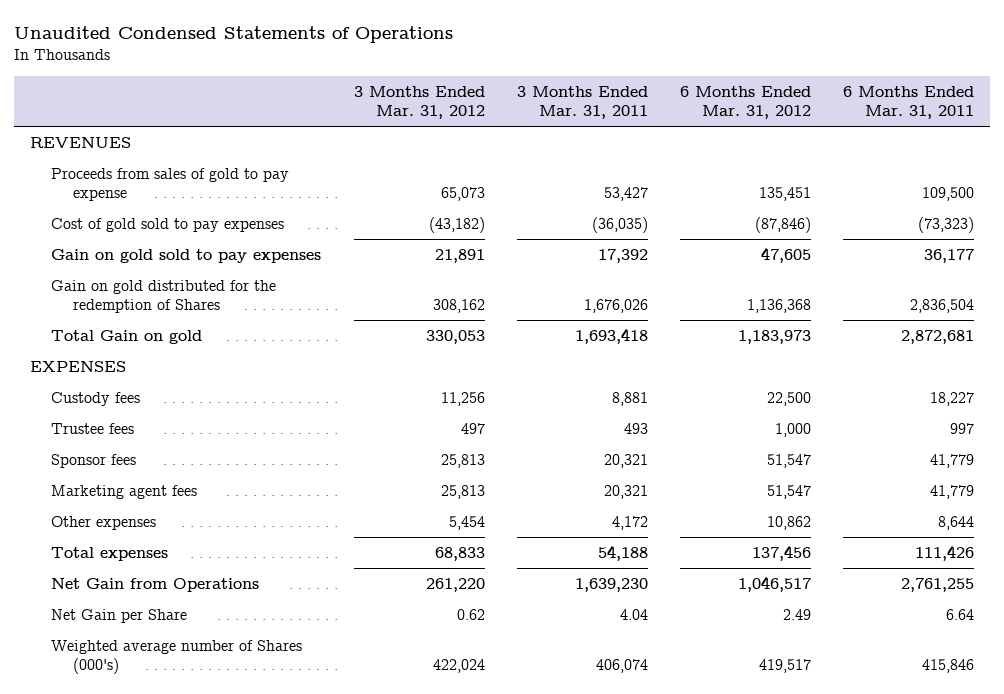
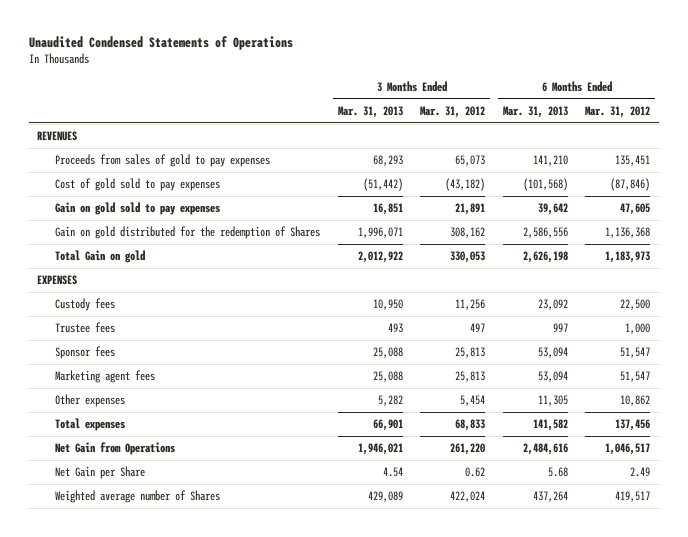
[516,85,648,120] 3 Months Ended Mar. 31, 2011 -> none
[842,85,974,120] 6 Months Ended Mar. 31, 2011 -> none
none -> [337,105,403,118] Mar. 31, 2013
none -> [502,105,568,118] Mar. 31, 2013
[51,167,290,202] Proceeds from sales of gold to pay expense -> [55,154,271,168] Proceeds from sales of gold to pay expenses
[51,639,303,675] Weighted average number of Shares (000's) -> [55,490,221,504] Weighted average number of Shares

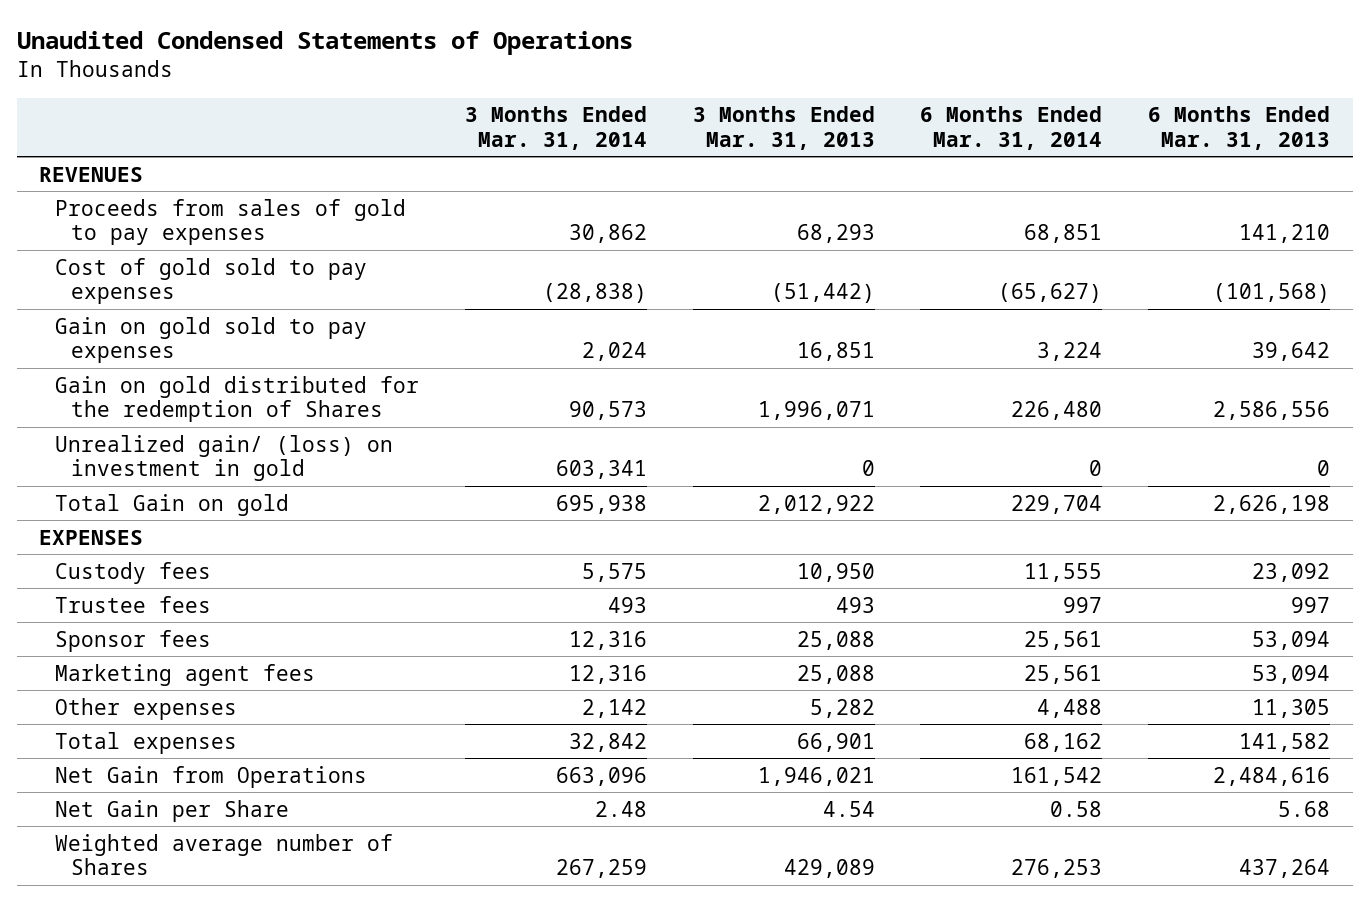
[420,105,486,118] Mar. 31, 2012 -> none
[585,105,651,118] Mar. 31, 2012 -> none
none -> [465,106,648,150] 3 Months Ended Mar. 31, 2014
none -> [920,106,1103,150] 6 Months Ended Mar. 31, 2014
none -> [55,434,394,482] Unrealized gain/ (loss) on investment in gold

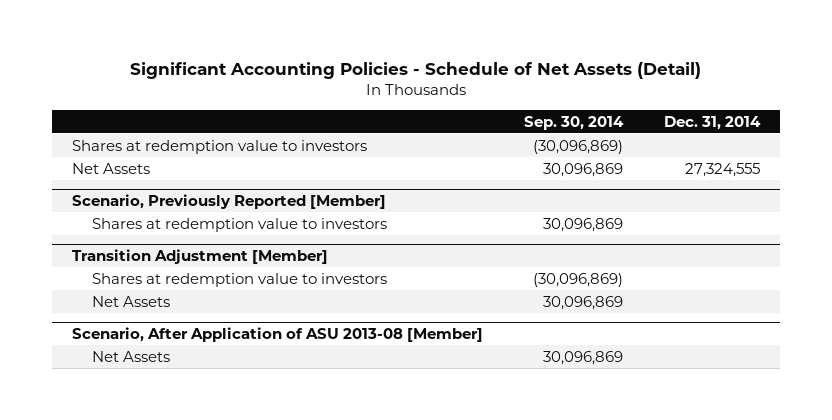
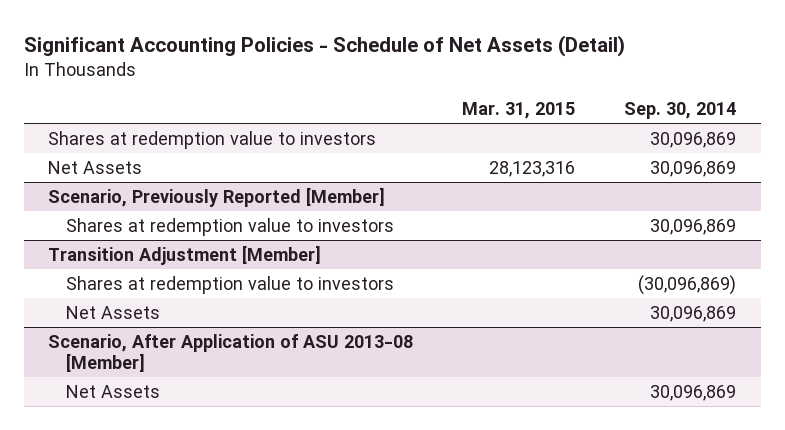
[663,115,761,130] Dec. 31, 2014 -> none
none -> [462,101,576,119] Mar. 31, 2015
[532,139,623,154] (30,096,869) -> [650,131,737,148] 30,096,869

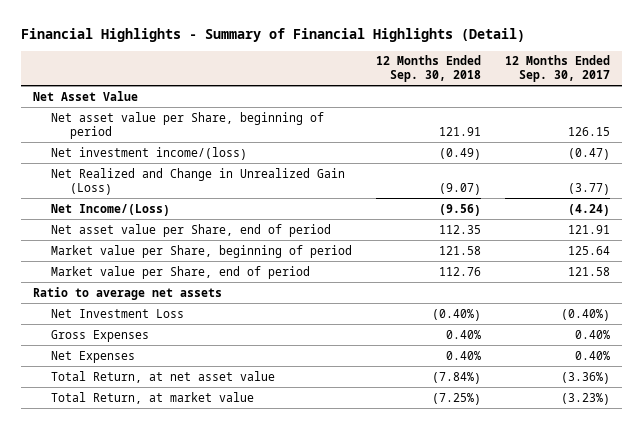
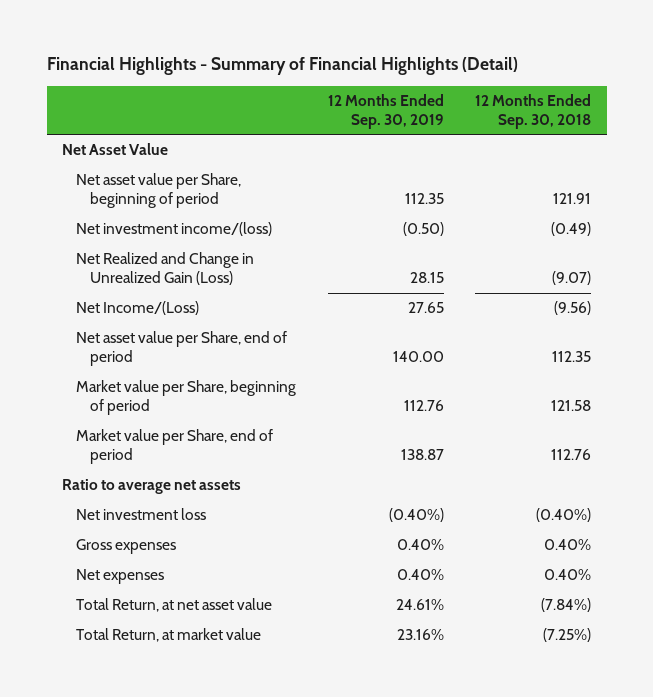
[505,55,611,83] 12 Months Ended Sep. 30, 2017 -> none
none -> [327,93,444,129] 12 Months Ended Sep. 30, 2019
[51,308,185,318] Net Investment Loss -> [76,508,207,521] Net investment loss
[51,329,150,342] Gross Expenses -> [76,539,177,555] Gross expenses
[51,350,136,363] Net Expenses -> [76,569,165,585] Net expenses

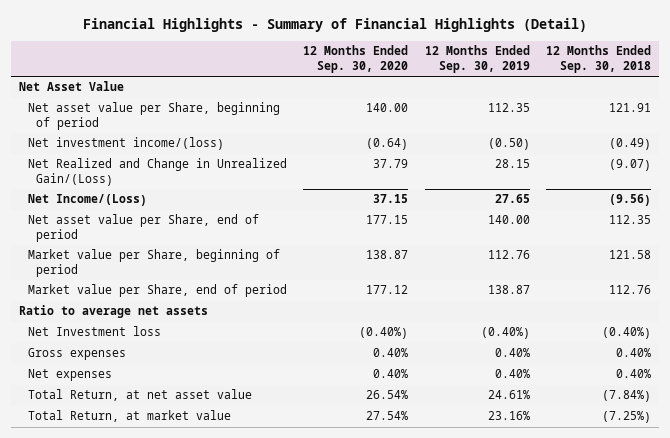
none -> [303,45,409,73] 12 Months Ended Sep. 30, 2020
[76,252,255,286] Net Realized and Change in Unrealized Gain (Loss) -> [27,158,287,187] Net Realized and Change in Unrealized Gain/(Loss)
[76,508,207,521] Net investment loss -> [27,326,161,337] Net Investment loss

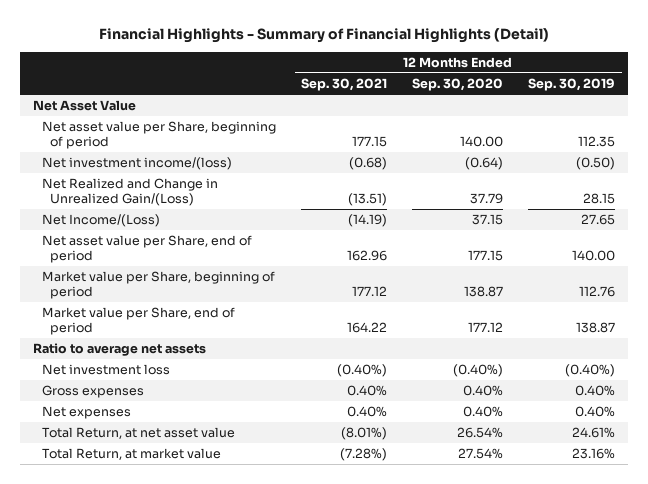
[545,45,651,73] 12 Months Ended Sep. 30, 2018 -> none
none -> [300,77,387,91] Sep. 30, 2021
[27,326,161,337] Net Investment loss -> [41,364,170,376] Net investment loss

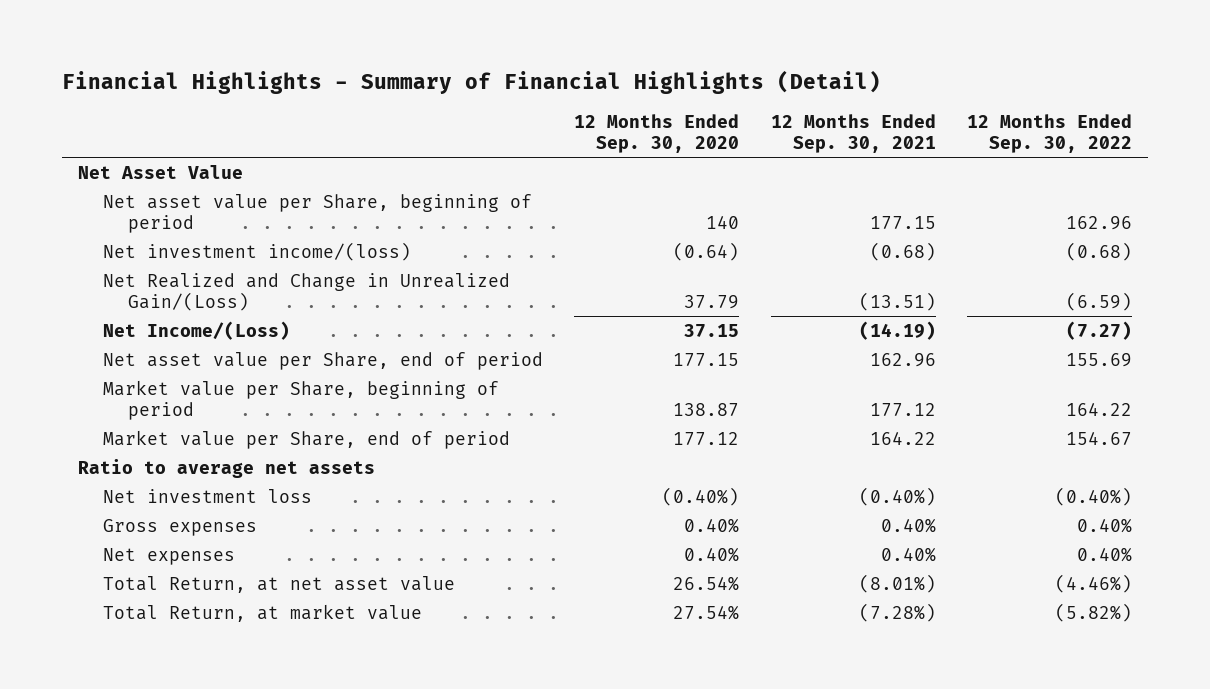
[528,77,616,91] Sep. 30, 2019 -> none
none -> [967,113,1133,154] 12 Months Ended Sep. 30, 2022
[460,135,504,147] 140.00 -> [706,214,740,229] 140

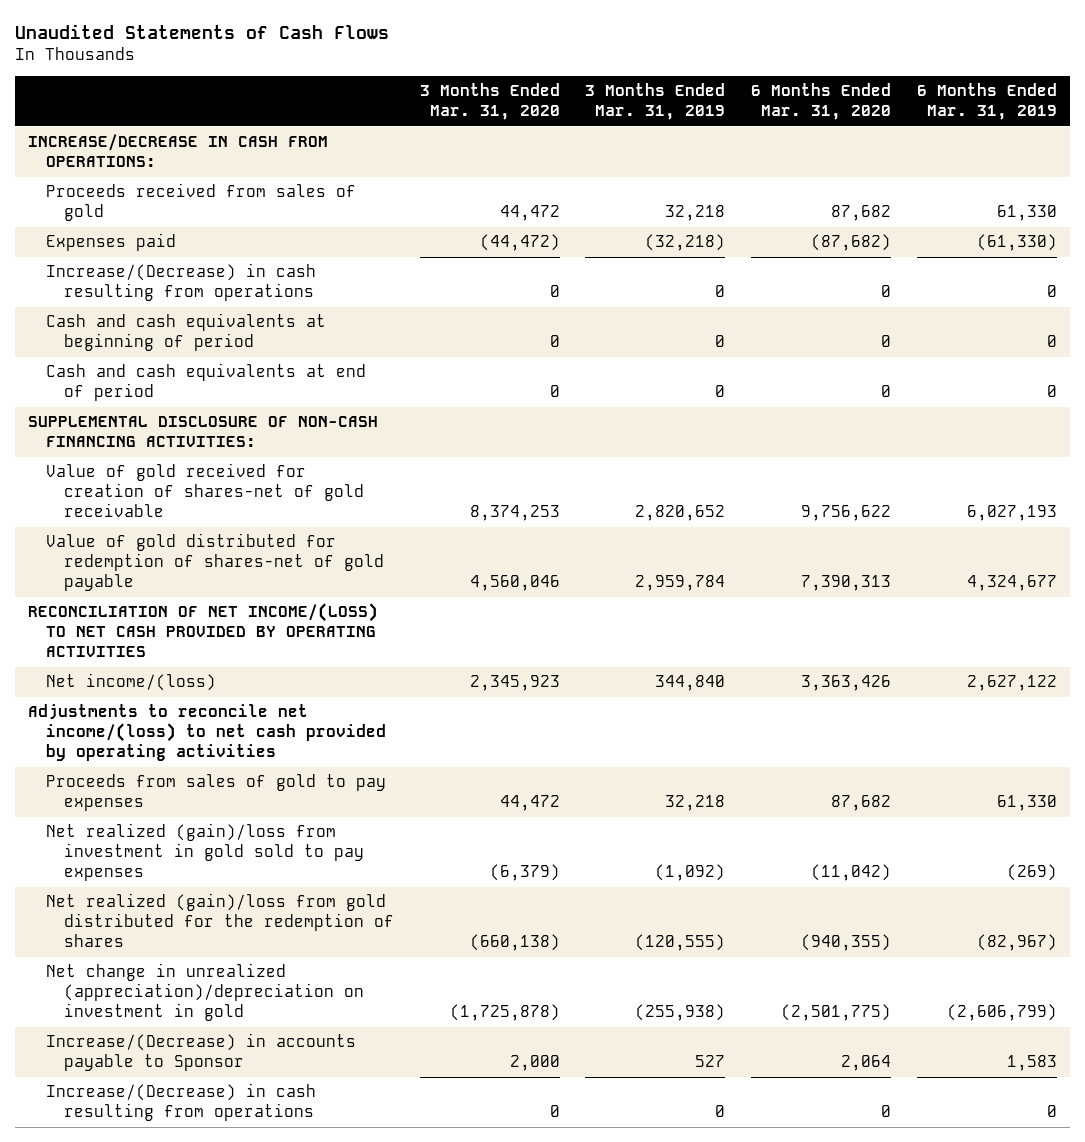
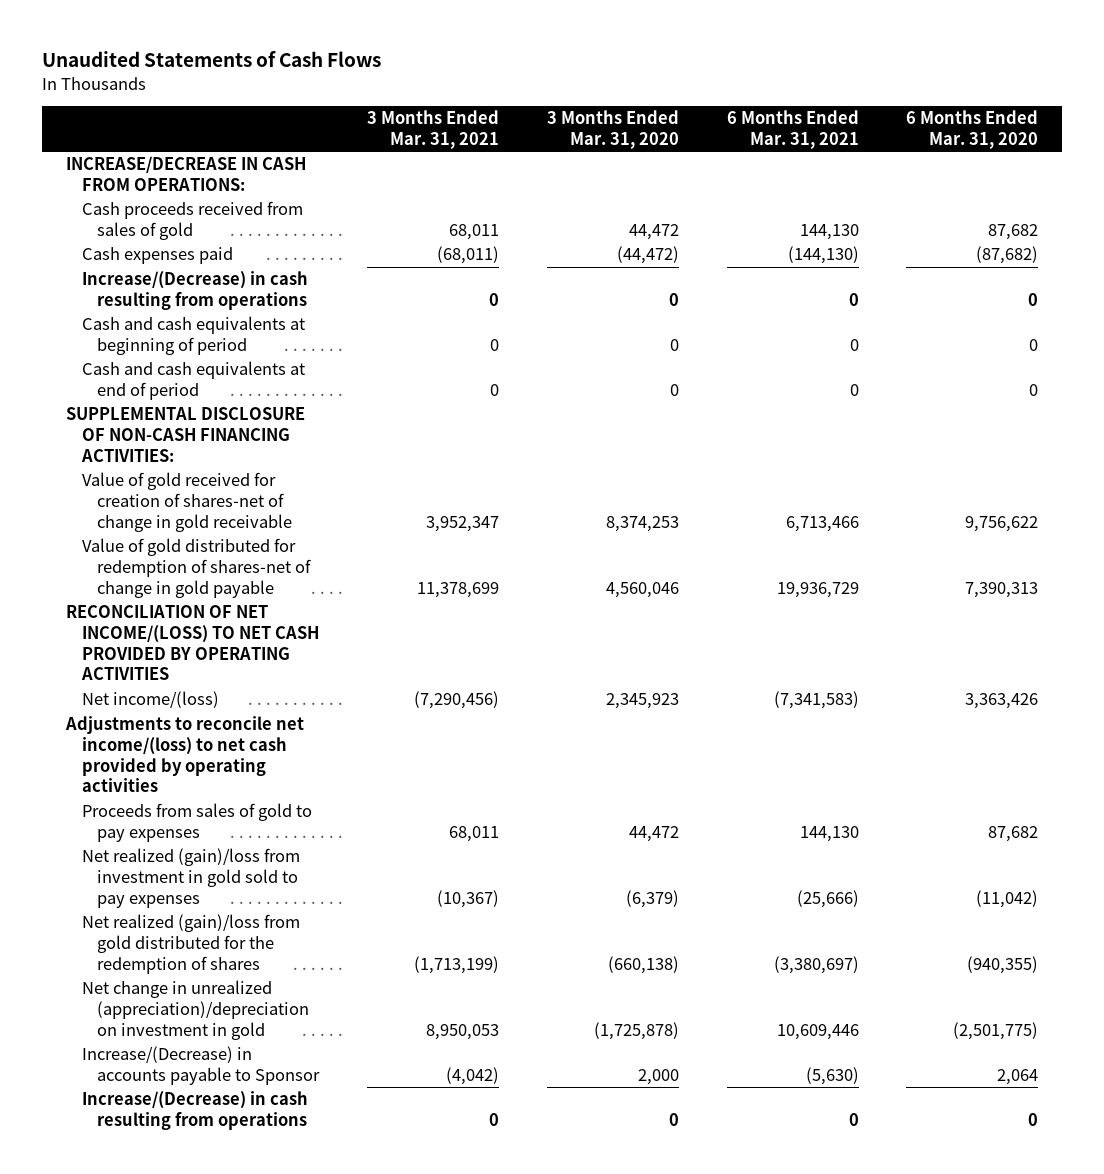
[585,83,726,121] 3 Months Ended Mar. 31, 2019 -> none
[916,83,1057,121] 6 Months Ended Mar. 31, 2019 -> none
none -> [367,110,500,150] 3 Months Ended Mar. 31, 2021
none -> [726,110,859,150] 6 Months Ended Mar. 31, 2021
[46,183,357,222] Proceeds received from sales of gold -> [81,201,303,241] Cash proceeds received from sales of gold
[46,233,177,252] Expenses paid -> [81,247,233,265] Cash expenses paid
[46,463,365,518] Value of gold received for creation of shares-net of gold receivable -> [81,472,293,532] Value of gold received for creation of shares-net of change in gold receivable
[46,533,385,592] Value of gold distributed for redemption of shares-net of gold payable -> [81,538,312,598] Value of gold distributed for redemption of shares-net of change in gold payable

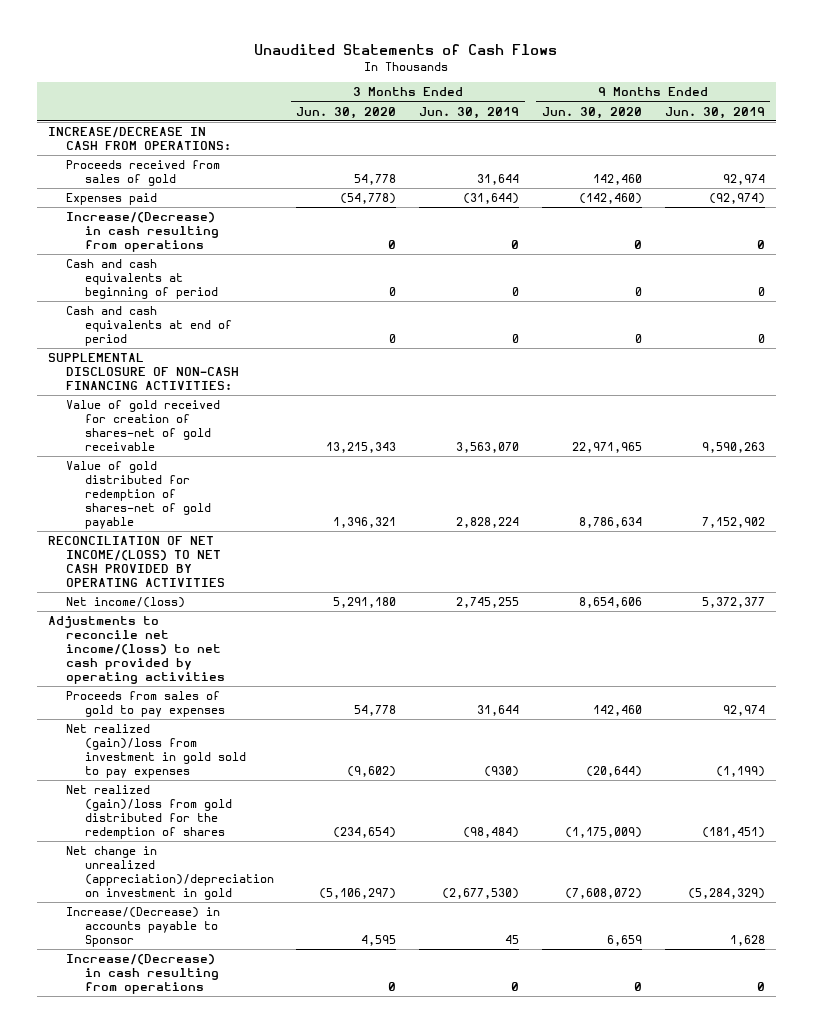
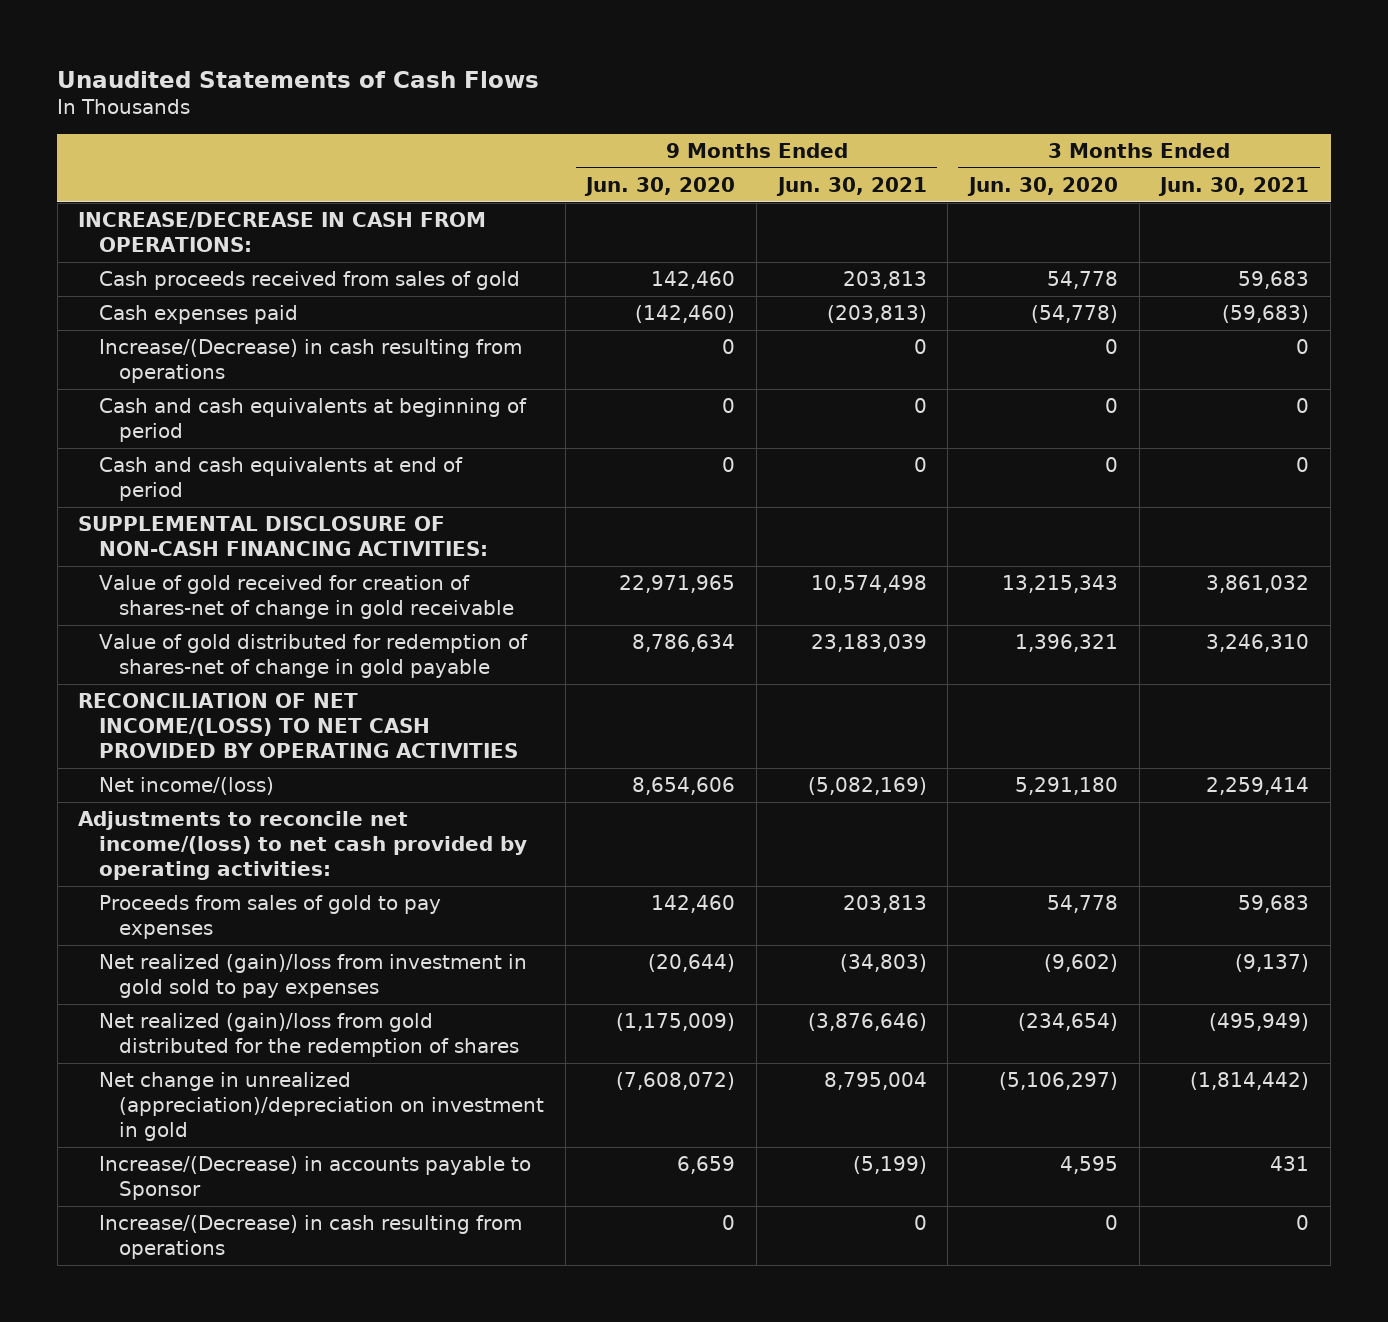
[419,106,520,119] Jun. 30, 2019 -> none
[664,106,765,119] Jun. 30, 2019 -> none
none -> [775,176,927,196] Jun. 30, 2021
none -> [1158,176,1310,196] Jun. 30, 2021
[66,160,221,187] Proceeds received from sales of gold -> [98,271,520,291] Cash proceeds received from sales of gold
[66,193,158,206] Expenses paid -> [98,305,298,325] Cash expenses paid
[66,400,221,452] Value of gold received for creation of shares-net of gold receivable -> [98,575,515,620] Value of gold received for creation of shares-net of change in gold receivable
[66,461,211,530] Value of gold distributed for redemption of shares-net of gold payable -> [98,634,528,679] Value of gold distributed for redemption of shares-net of change in gold payable
[48,616,226,685] Adjustments to reconcile net income/(loss) to net cash provided by operating activities -> [78,811,527,881] Adjustments to reconcile net income/(loss) to net cash provided by operating activities:

